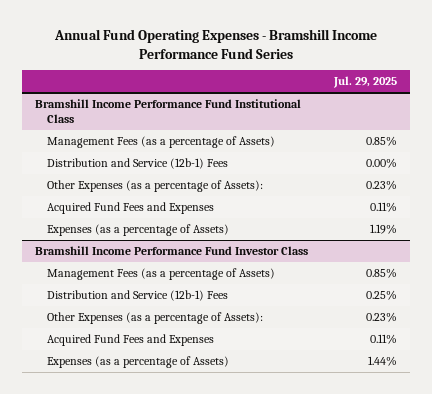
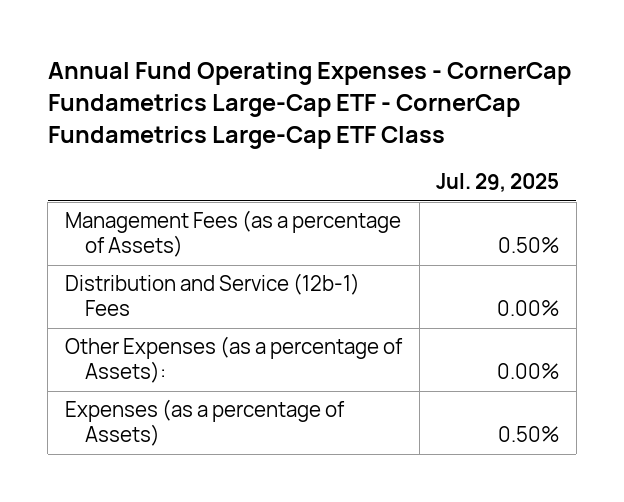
[53,29,377,59] Annual Fund Operating Expenses - Bramshill Income Performance Fund Series -> [47,62,571,149] Annual Fund Operating Expenses - CornerCap Fundametrics Large-Cap ETF - CornerCap Fundametrics Large-Cap ETF Class
[34,98,301,124] Bramshill Income Performance Fund Institutional Class -> none
[365,135,397,146] 0.85% -> [498,237,560,254] 0.50%
[47,201,215,214] Acquired Fund Fees and Expenses -> none
[34,245,308,255] Bramshill Income Performance Fund Investor Class -> none
[47,267,276,280] Management Fees (as a percentage of Assets) -> none
[47,289,229,301] Distribution and Service (12b-1) Fees -> none
[47,311,264,324] Other Expenses (as a percentage of Assets): -> none
[47,333,215,346] Acquired Fund Fees and Expenses -> none
[47,355,230,368] Expenses (as a percentage of Assets) -> none
[365,179,397,190] 0.23% -> [497,363,560,380] 0.00%
[369,223,397,234] 1.19% -> [498,426,560,443] 0.50%

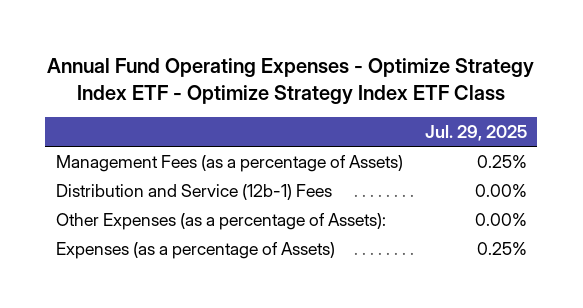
[47,62,571,149] Annual Fund Operating Expenses - CornerCap Fundametrics Large-Cap ETF - CornerCap Fundametrics Large-Cap ETF Class -> [47,57,535,105] Annual Fund Operating Expenses - Optimize Strategy Index ETF - Optimize Strategy Index ETF Class
[498,237,560,254] 0.50% -> [476,154,527,168] 0.25%
[498,426,560,443] 0.50% -> [476,241,527,255] 0.25%

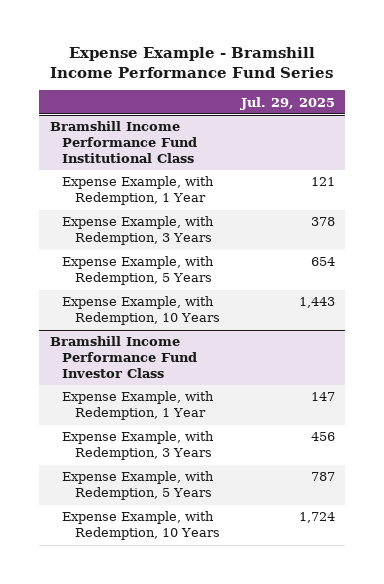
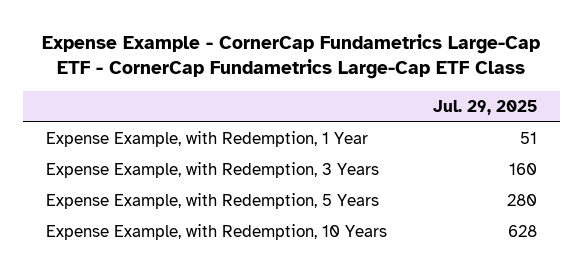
[50,47,334,78] Expense Example - Bramshill Income Performance Fund Series -> [42,33,541,80] Expense Example - CornerCap Fundametrics Large-Cap ETF - CornerCap Fundametrics Large-Cap ETF Class
[49,121,198,164] Bramshill Income Performance Fund Institutional Class -> none
[49,336,198,379] Bramshill Income Performance Fund Investor Class -> none
[62,391,215,421] Expense Example, with Redemption, 1 Year -> none
[62,431,215,461] Expense Example, with Redemption, 3 Years -> none
[62,471,215,501] Expense Example, with Redemption, 5 Years -> none
[62,511,221,541] Expense Example, with Redemption, 10 Years -> none
[310,177,335,187] 121 -> [519,131,537,144] 51
[310,217,335,227] 378 -> [508,162,537,175] 160
[310,257,335,267] 654 -> [506,193,537,206] 280
[298,297,335,309] 1,443 -> [507,224,537,237] 628

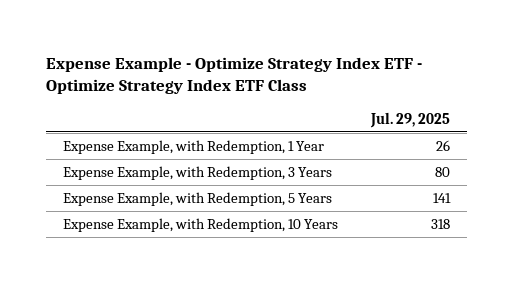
[42,33,541,80] Expense Example - CornerCap Fundametrics Large-Cap ETF - CornerCap Fundametrics Large-Cap ETF Class -> [46,56,423,95] Expense Example - Optimize Strategy Index ETF - Optimize Strategy Index ETF Class
[519,131,537,144] 51 -> [436,139,451,151] 26
[508,162,537,175] 160 -> [435,166,451,177] 80
[506,193,537,206] 280 -> [433,192,452,203] 141
[507,224,537,237] 628 -> [431,218,451,229] 318

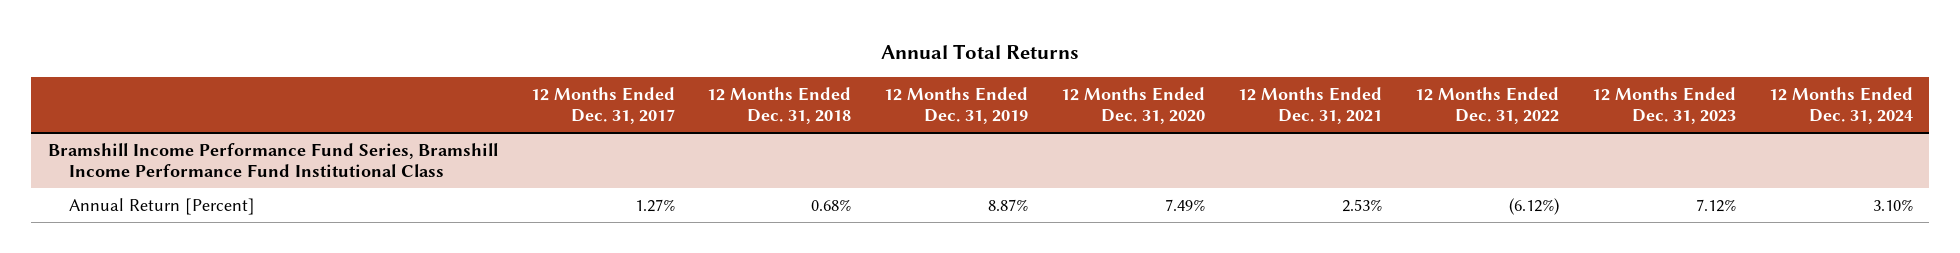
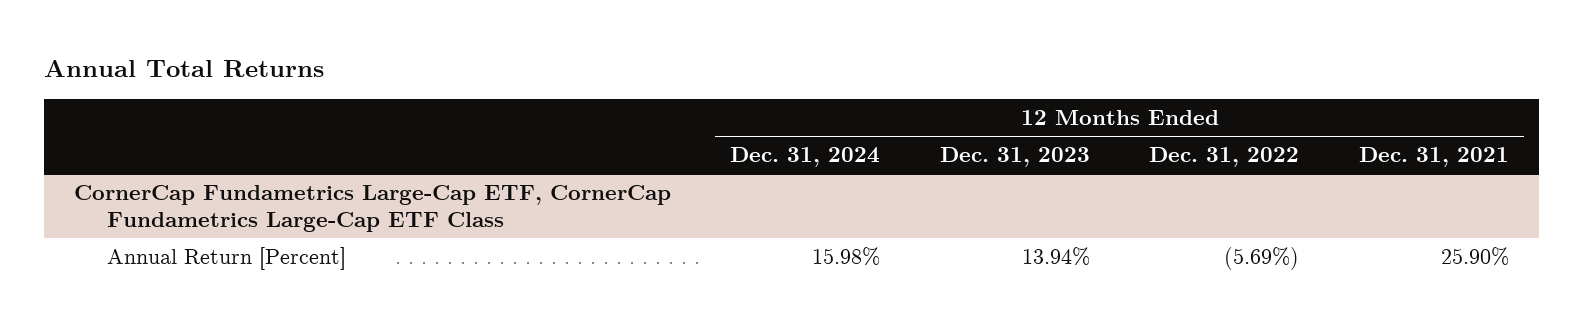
[530,86,675,124] 12 Months Ended Dec. 31, 2017 -> none
[707,86,852,124] 12 Months Ended Dec. 31, 2018 -> none
[884,86,1029,124] 12 Months Ended Dec. 31, 2019 -> none
[1061,86,1206,124] 12 Months Ended Dec. 31, 2020 -> none
[47,142,498,177] Bramshill Income Performance Fund Series, Bramshill Income Performance Fund Institutional Class -> none
none -> [73,184,671,232] CornerCap Fundametrics Large-Cap ETF, CornerCap Fundametrics Large-Cap ETF Class
[1342,198,1383,212] 2.53% -> [1440,246,1509,266] 25.90%
[1509,197,1560,215] (6.12%) -> [1224,246,1300,270] (5.69%)
[1695,198,1736,212] 7.12% -> [1021,246,1090,266] 13.94%
[1872,198,1913,211] 3.10% -> [812,246,881,266] 15.98%

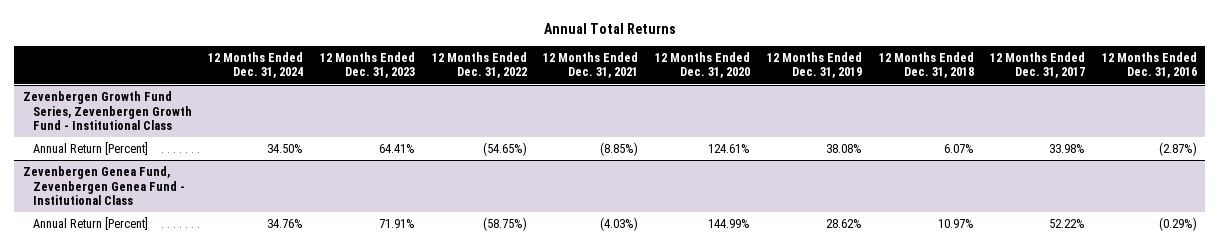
none -> [655,51,751,79] 12 Months Ended Dec. 31, 2020
none -> [766,51,862,79] 12 Months Ended Dec. 31, 2019
none -> [878,51,974,79] 12 Months Ended Dec. 31, 2018
none -> [990,51,1086,79] 12 Months Ended Dec. 31, 2017
none -> [1102,51,1198,79] 12 Months Ended Dec. 31, 2016
[73,184,671,232] CornerCap Fundametrics Large-Cap ETF, CornerCap Fundametrics Large-Cap ETF Class -> none
none -> [22,90,192,131] Zevenbergen Growth Fund Series, Zevenbergen Growth Fund - Institutional Class
[812,246,881,266] 15.98% -> [267,143,304,153] 34.50%
[1021,246,1090,266] 13.94% -> [378,143,415,153] 64.41%
[1224,246,1300,270] (5.69%) -> [482,141,527,156] (54.65%)
[1440,246,1509,266] 25.90% -> [600,141,639,156] (8.85%)
none -> [22,165,185,206] Zevenbergen Genea Fund, Zevenbergen Genea Fund - Institutional Class
none -> [32,216,148,230] Annual Return [Percent]

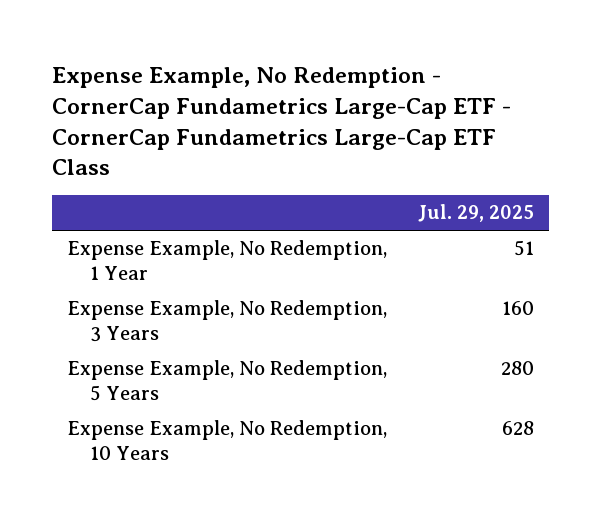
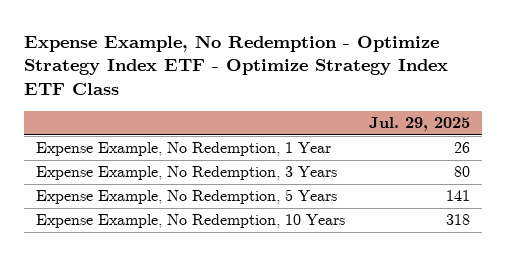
[52,66,512,176] Expense Example, No Redemption - CornerCap Fundametrics Large-Cap ETF - CornerCap Fundametrics Large-Cap ETF Class -> [23,34,448,96] Expense Example, No Redemption - Optimize Strategy Index ETF - Optimize Strategy Index ETF Class
[513,240,534,257] 51 -> [454,142,471,154] 26
[501,301,534,316] 160 -> [454,166,471,178] 80
[500,361,534,376] 280 -> [446,190,471,202] 141
[501,421,534,436] 628 -> [446,214,471,226] 318

